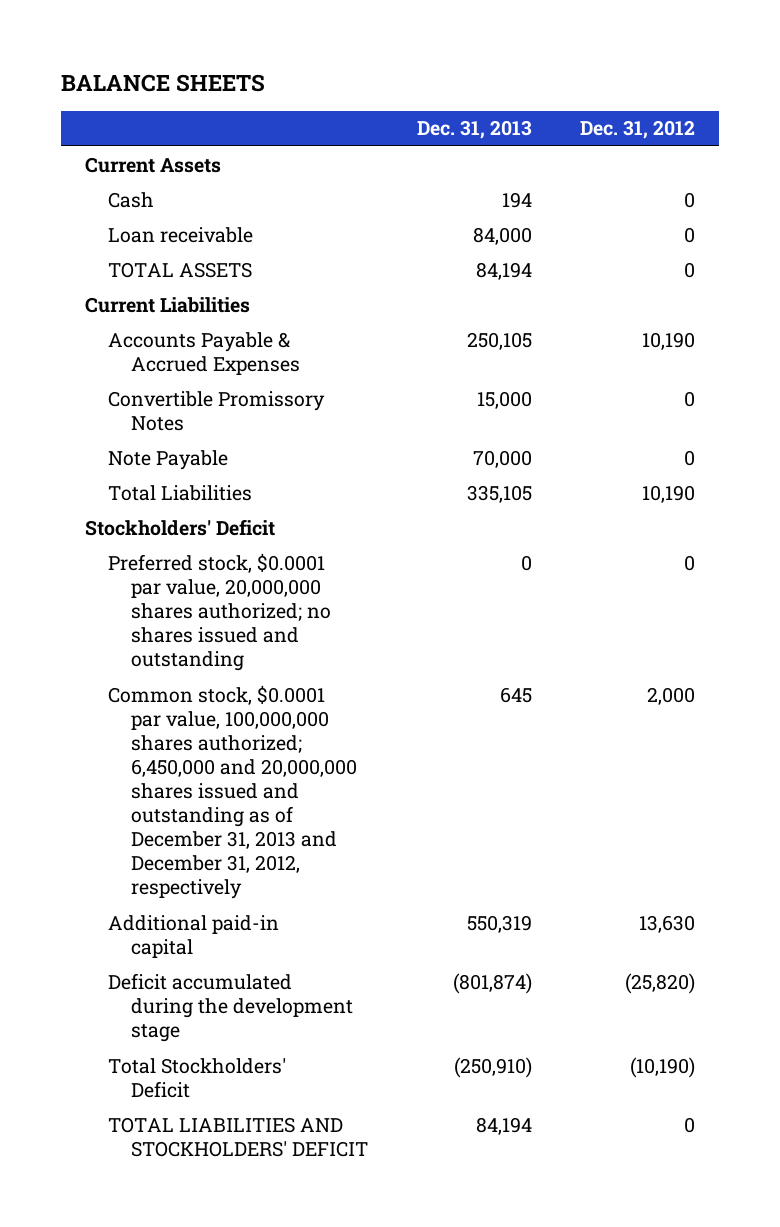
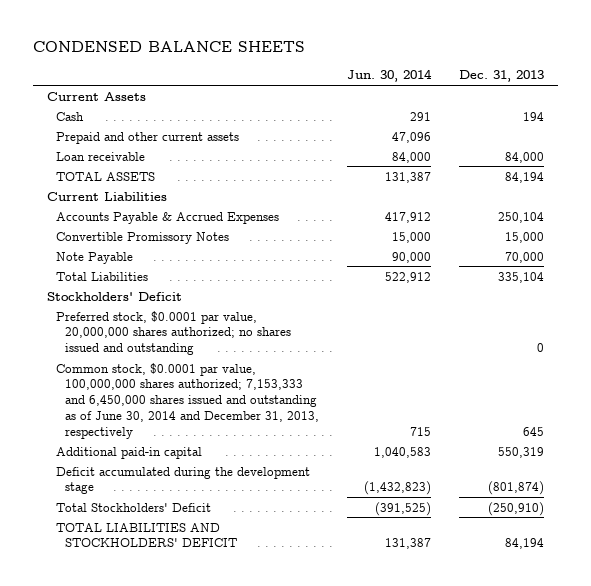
[60,74,265,93] BALANCE SHEETS -> [32,41,305,53] CONDENSED BALANCE SHEETS
[580,120,696,140] Dec. 31, 2012 -> none
none -> [347,69,433,83] Jun. 30, 2014
none -> [55,131,239,144] Prepaid and other current assets
[466,331,532,350] 250,105 -> [498,211,545,223] 250,104
[466,484,532,503] 335,105 -> [498,271,545,283] 335,104
[108,684,358,900] Common stock, $0.0001 par value, 100,000,000 shares authorized; 6,450,000 and 20,000,000 shares issued and outstanding as of December 31, 2013 and December 31, 2012, respectively -> [55,362,320,439] Common stock, $0.0001 par value, 100,000,000 shares authorized; 7,153,333 and 6,450,000 shares issued and outstanding as of June 30, 2014 and December 31, 2013, respectively

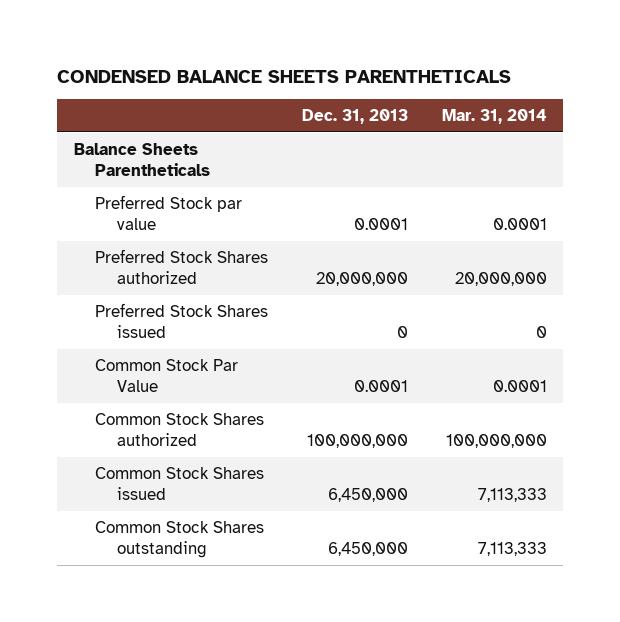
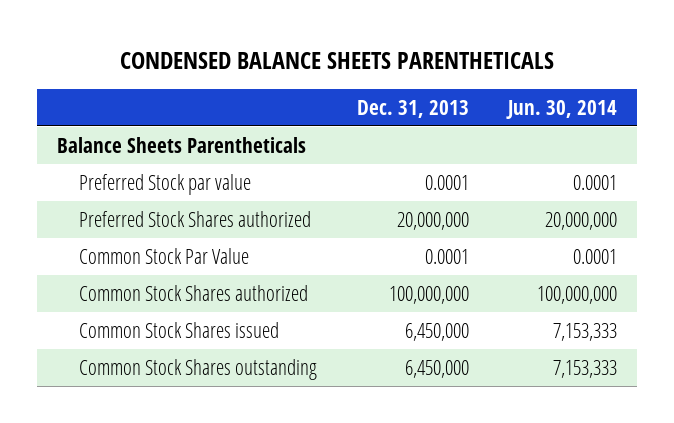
[441,109,547,125] Mar. 31, 2014 -> none
none -> [506,99,618,119] Jun. 30, 2014
[95,302,269,339] Preferred Stock Shares issued -> none

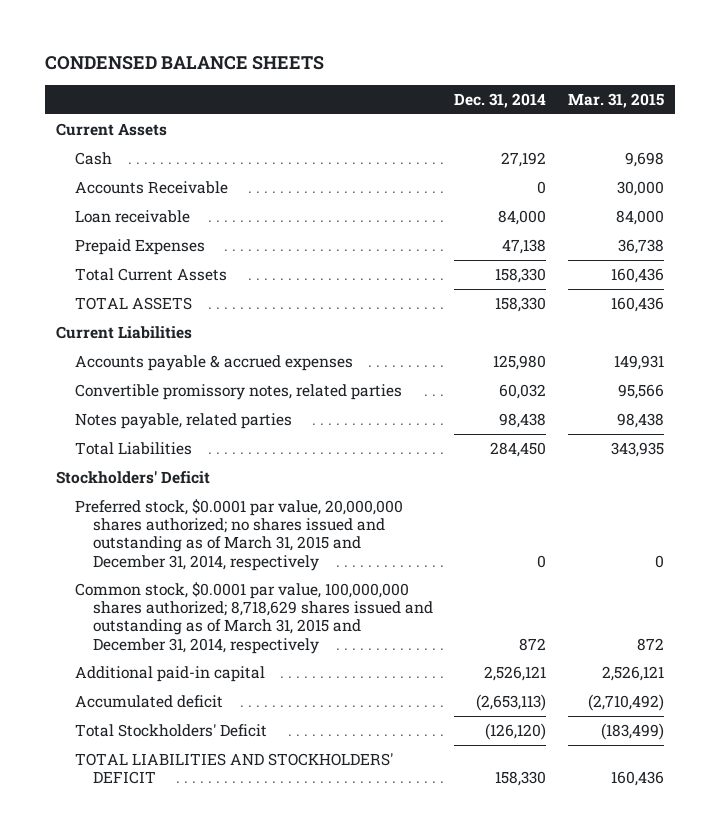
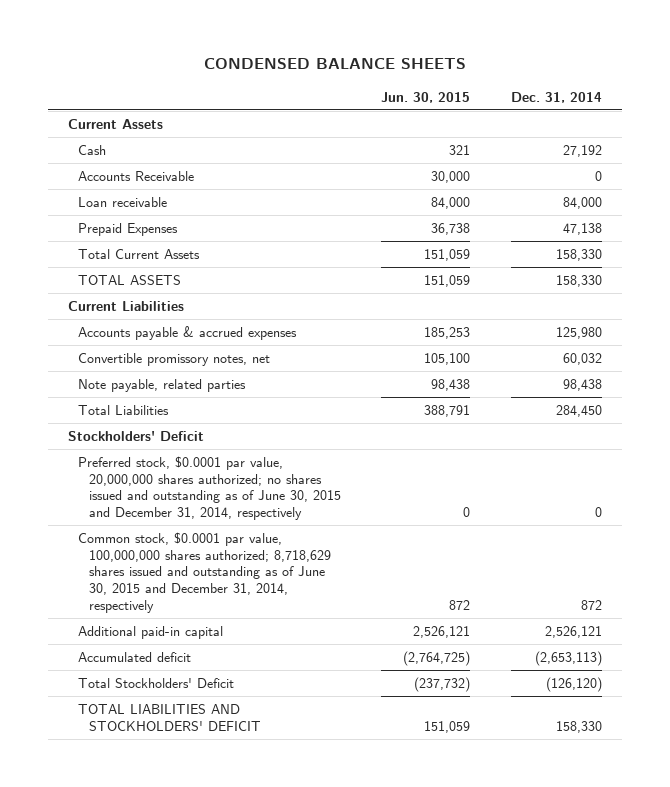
[568,93,665,109] Mar. 31, 2015 -> none
none -> [381,91,471,103] Jun. 30, 2015
[74,384,402,401] Convertible promissory notes, related parties -> [78,353,271,367] Convertible promissory notes, net
[74,413,292,430] Notes payable, related parties -> [78,379,247,393] Note payable, related parties
[74,499,403,571] Preferred stock, $0.0001 par value, 20,000,000 shares authorized; no shares issued and outstanding as of March 31, 2015 and December 31, 2014, respectively -> [78,456,341,521] Preferred stock, $0.0001 par value, 20,000,000 shares authorized; no shares issued and outstanding as of June 30, 2015 and December 31, 2014, respectively
[74,582,433,654] Common stock, $0.0001 par value, 100,000,000 shares authorized; 8,718,629 shares issued and outstanding as of March 31, 2015 and December 31, 2014, respectively -> [78,532,331,613] Common stock, $0.0001 par value, 100,000,000 shares authorized; 8,718,629 shares issued and outstanding as of June 30, 2015 and December 31, 2014, respectively

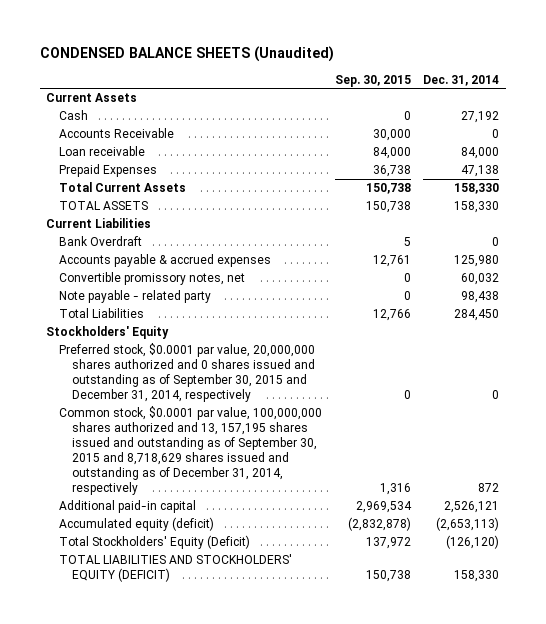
[203,58,466,70] CONDENSED BALANCE SHEETS -> [39,46,334,63] CONDENSED BALANCE SHEETS (Unaudited)
[381,91,471,103] Jun. 30, 2015 -> none
none -> [334,74,411,87] Sep. 30, 2015
none -> [59,236,143,247] Bank Overdraft
[78,379,247,393] Note payable, related parties -> [59,290,212,304] Note payable - related party
[67,431,204,442] Stockholders' Deficit -> [46,326,170,340] Stockholders' Equity
[78,456,341,521] Preferred stock, $0.0001 par value, 20,000,000 shares authorized; no shares issued and outstanding as of June 30, 2015 and December 31, 2014, respectively -> [59,343,316,403] Preferred stock, $0.0001 par value, 20,000,000 shares authorized and 0 shares issued and outstanding as of September 30, 2015 and December 31, 2014, respectively
[78,532,331,613] Common stock, $0.0001 par value, 100,000,000 shares authorized; 8,718,629 shares issued and outstanding as of June 30, 2015 and December 31, 2014, respectively -> [59,406,323,495] Common stock, $0.0001 par value, 100,000,000 shares authorized and 13, 157,195 shares issued and outstanding as of September 30, 2015 and 8,718,629 shares issued and outstanding as of December 31, 2014, respectively
[78,652,192,663] Accumulated deficit -> [59,517,215,532] Accumulated equity (deficit)
[78,678,235,689] Total Stockholders' Deficit -> [59,535,251,550] Total Stockholders' Equity (Deficit)
[78,704,261,731] TOTAL LIABILITIES AND STOCKHOLDERS' DEFICIT -> [59,554,293,583] TOTAL LIABILITIES AND STOCKHOLDERS' EQUITY (DEFICIT)

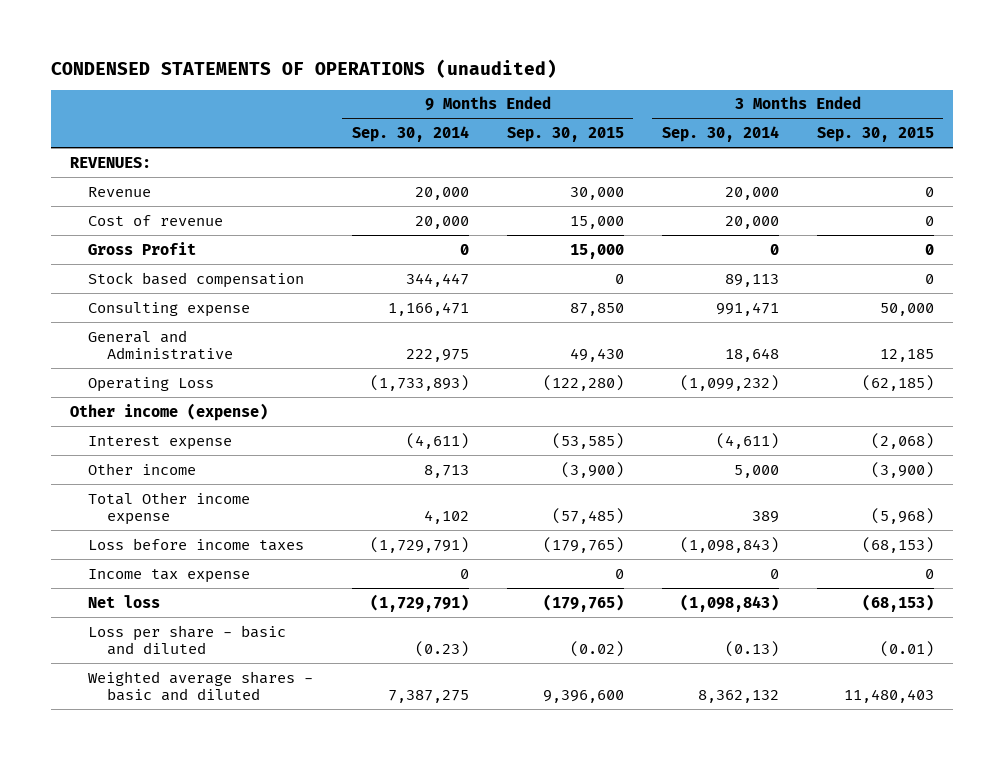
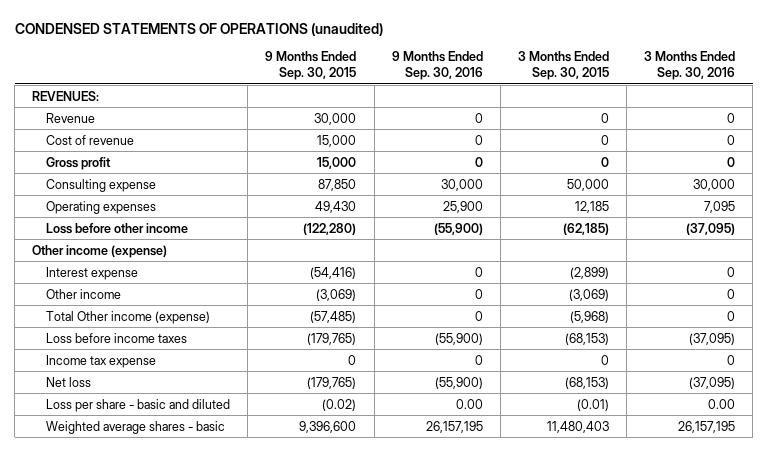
[351,126,469,143] Sep. 30, 2014 -> none
[661,126,779,143] Sep. 30, 2014 -> none
none -> [391,51,483,81] 9 Months Ended Sep. 30, 2016
none -> [644,51,736,81] 3 Months Ended Sep. 30, 2016
[88,271,305,288] Stock based compensation -> none
[88,241,197,255] Gross Profit -> [46,156,112,170] Gross profit
[88,329,233,361] General and Administrative -> [46,200,157,214] Operating expenses
[88,376,215,392] Operating Loss -> [46,222,189,234] Loss before other income
[551,432,624,449] (53,585) -> [310,266,357,279] (54,416)
[870,432,934,449] (2,068) -> [569,266,609,279] (2,899)
[560,461,624,478] (3,900) -> [316,288,357,301] (3,069)
[870,461,934,478] (3,900) -> [568,288,609,301] (3,069)
[88,491,251,526] Total Other income expense -> [46,310,211,324] Total Other income (expense)
[88,670,314,702] Weighted average shares - basic and diluted -> [46,420,226,434] Weighted average shares - basic

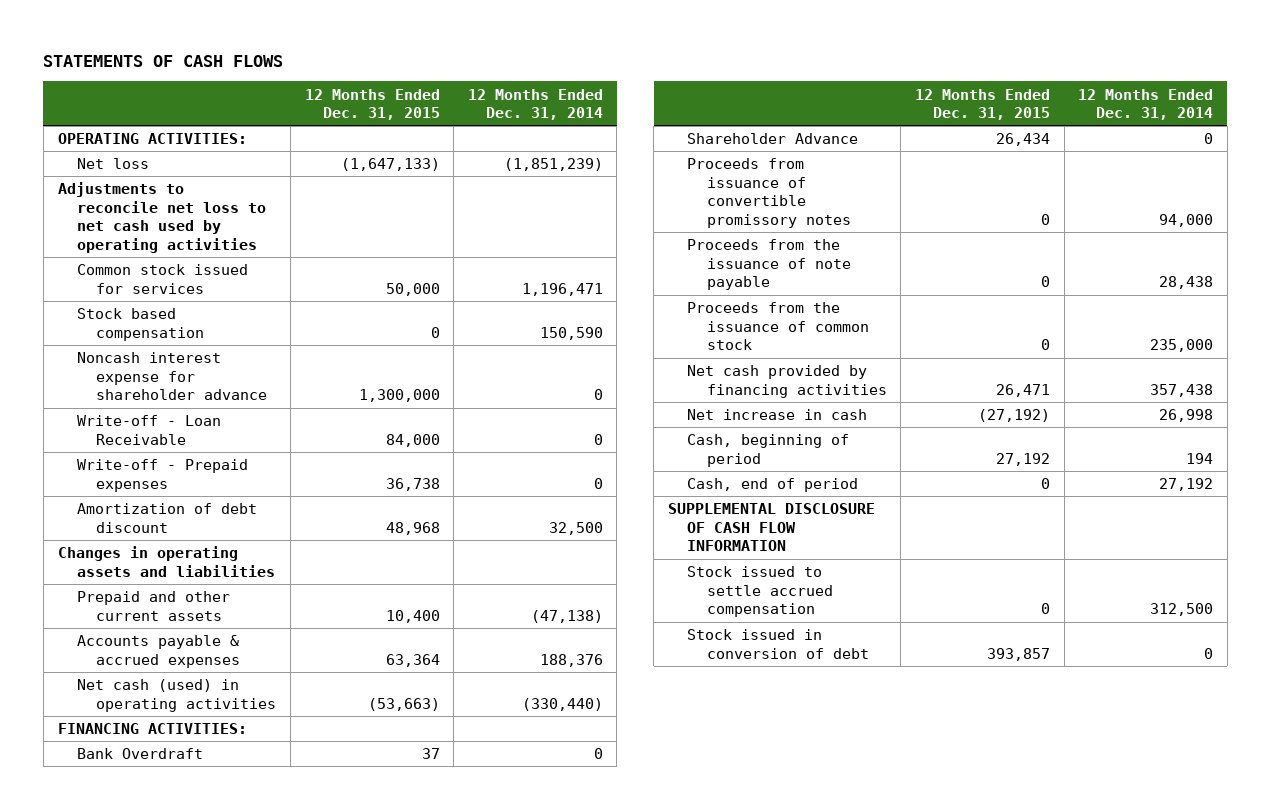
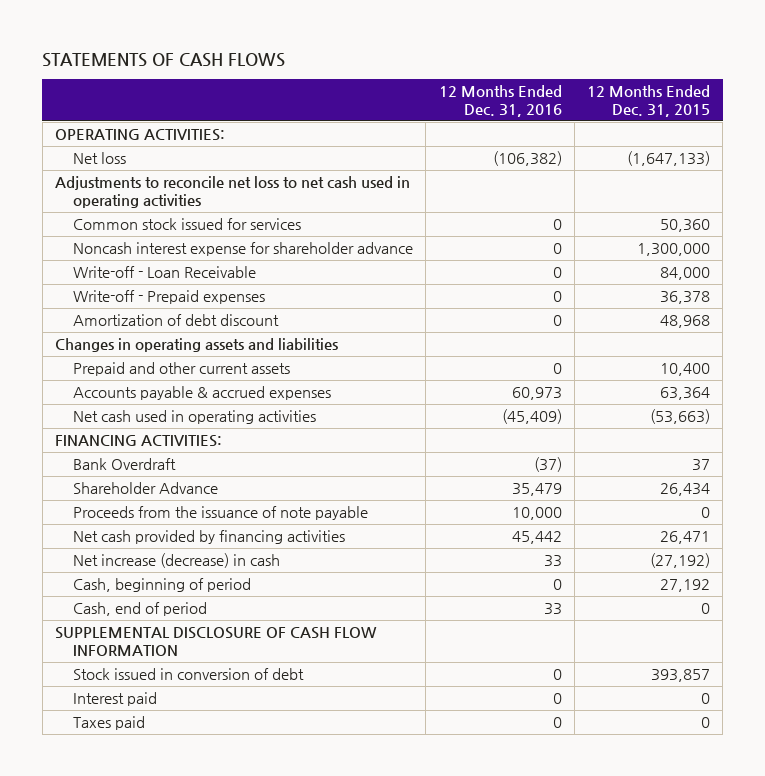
[467,88,603,121] 12 Months Ended Dec. 31, 2014 -> none
none -> [438,85,562,117] 12 Months Ended Dec. 31, 2016
[77,308,205,341] Stock based compensation -> none
[57,182,267,254] Adjustments to reconcile net loss to net cash used by operating activities -> [54,176,410,208] Adjustments to reconcile net loss to net cash used in operating activities
[385,282,440,296] 50,000 -> [659,219,710,233] 50,360
[385,477,440,491] 36,738 -> [659,291,710,305] 36,378
[77,679,277,712] Net cash (used) in operating activities -> [73,410,317,425] Net cash used in operating activities
[687,158,851,229] Proceeds from issuance of convertible promissory notes -> none
[687,302,869,351] Proceeds from the issuance of common stock -> none
[687,409,868,421] Net increase in cash -> [73,553,281,569] Net increase (decrease) in cash
[687,566,833,618] Stock issued to settle accrued compensation -> none
none -> [73,692,158,707] Interest paid
none -> [73,716,146,731] Taxes paid

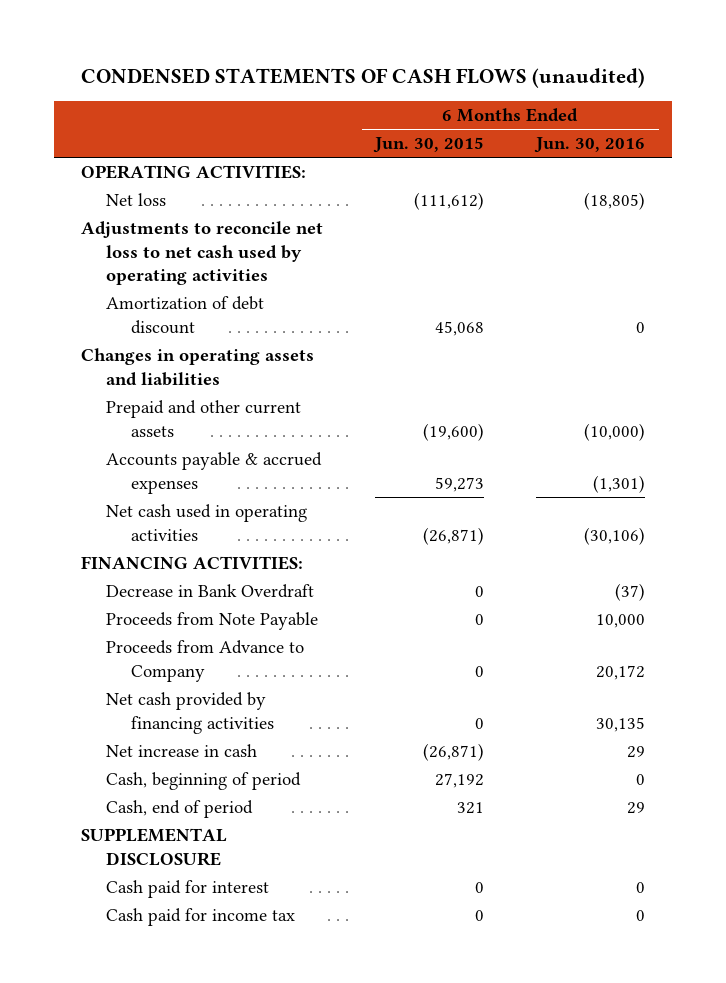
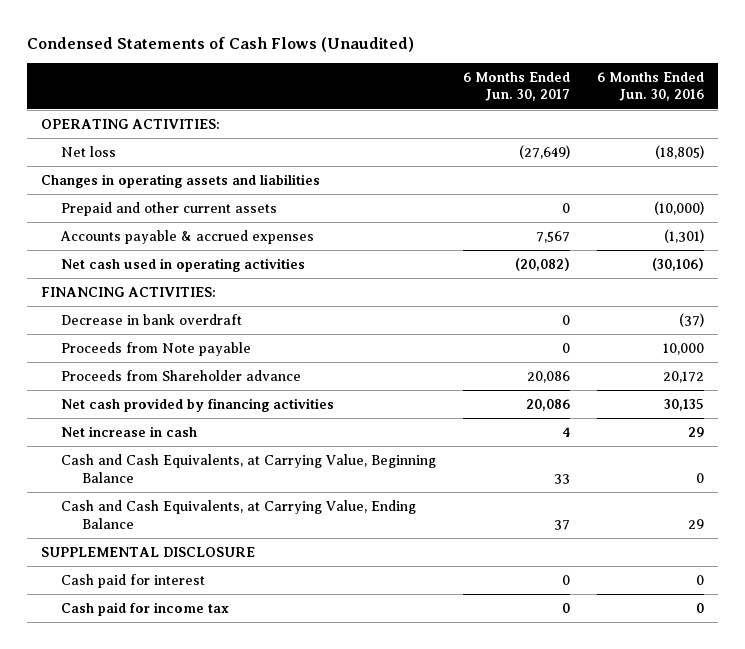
[81,67,646,88] CONDENSED STATEMENTS OF CASH FLOWS (unaudited) -> [27,36,415,52] Condensed Statements of Cash Flows (Unaudited)
[373,137,485,154] Jun. 30, 2015 -> none
none -> [463,71,571,102] 6 Months Ended Jun. 30, 2017
[80,221,323,286] Adjustments to reconcile net loss to net cash used by operating activities -> none
[105,296,264,334] Amortization of debt discount -> none
[105,584,314,599] Decrease in Bank Overdraft -> [61,313,243,325] Decrease in bank overdraft
[105,612,318,631] Proceeds from Note Payable -> [61,341,252,356] Proceeds from Note payable
[105,640,304,682] Proceeds from Advance to Company -> [61,369,302,381] Proceeds from Shareholder advance
[105,772,301,791] Cash, beginning of period -> [61,453,437,483] Cash and Cash Equivalents, at Carrying Value, Beginning Balance
[105,800,253,819] Cash, end of period -> [61,499,417,529] Cash and Cash Equivalents, at Carrying Value, Ending Balance

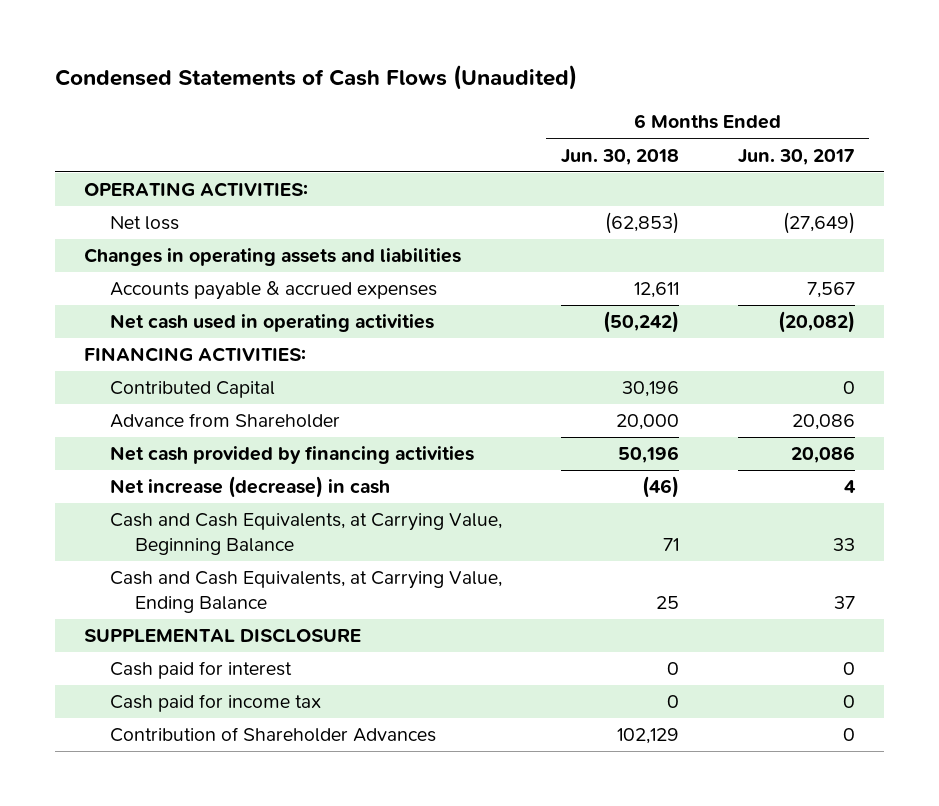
[597,71,705,102] 6 Months Ended Jun. 30, 2016 -> none
none -> [560,148,679,165] Jun. 30, 2018
[61,201,278,216] Prepaid and other current assets -> none
[61,313,243,325] Decrease in bank overdraft -> none
[61,341,252,356] Proceeds from Note payable -> none
none -> [109,381,275,399] Contributed Capital
[61,369,302,381] Proceeds from Shareholder advance -> [109,413,340,429] Advance from Shareholder
[61,425,198,437] Net increase in cash -> [109,476,390,499] Net increase (decrease) in cash
none -> [109,727,436,743] Contribution of Shareholder Advances

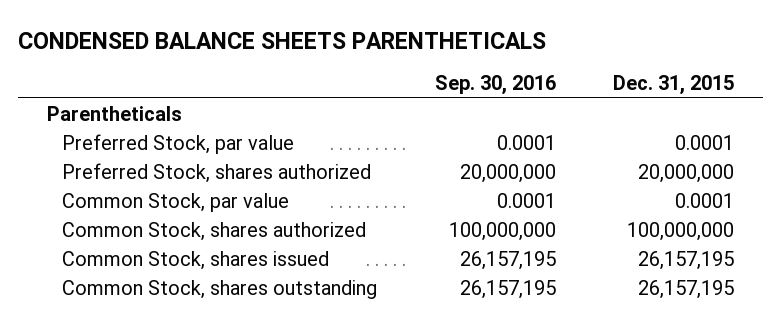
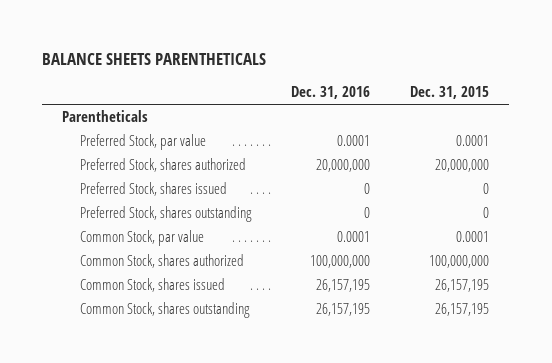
[17,31,546,49] CONDENSED BALANCE SHEETS PARENTHETICALS -> [42,53,267,66] BALANCE SHEETS PARENTHETICALS
[434,75,556,96] Sep. 30, 2016 -> none
none -> [291,86,371,100] Dec. 31, 2016
none -> [80,182,228,197] Preferred Stock, shares issued
none -> [80,206,253,223] Preferred Stock, shares outstanding

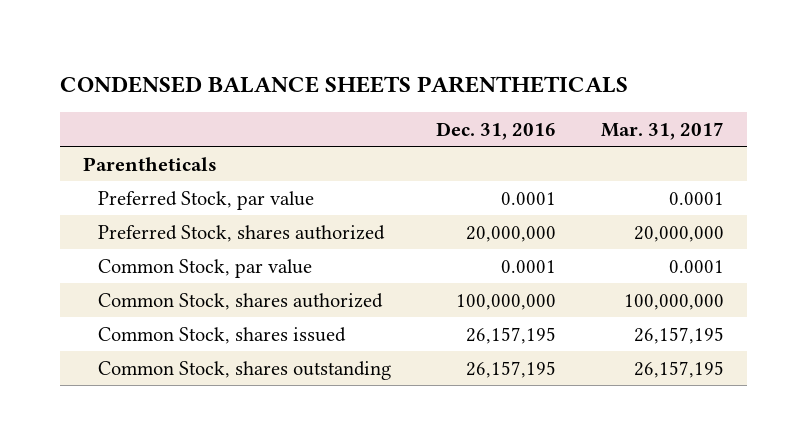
[42,53,267,66] BALANCE SHEETS PARENTHETICALS -> [60,75,629,93] CONDENSED BALANCE SHEETS PARENTHETICALS
[410,86,490,100] Dec. 31, 2015 -> none
none -> [601,122,725,141] Mar. 31, 2017
[80,182,228,197] Preferred Stock, shares issued -> none
[80,206,253,223] Preferred Stock, shares outstanding -> none

